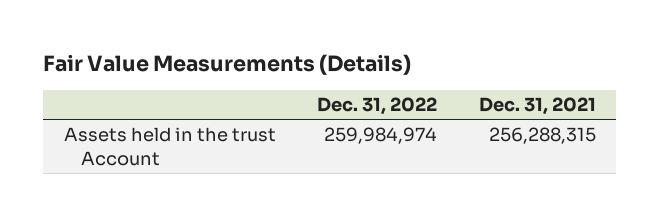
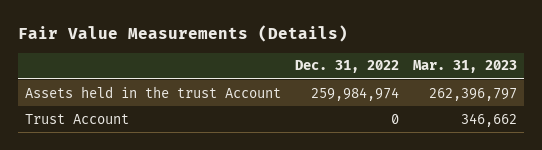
[478,96,596,115] Dec. 31, 2021 -> none
none -> [413,60,518,74] Mar. 31, 2023
none -> [25,113,130,124] Trust Account

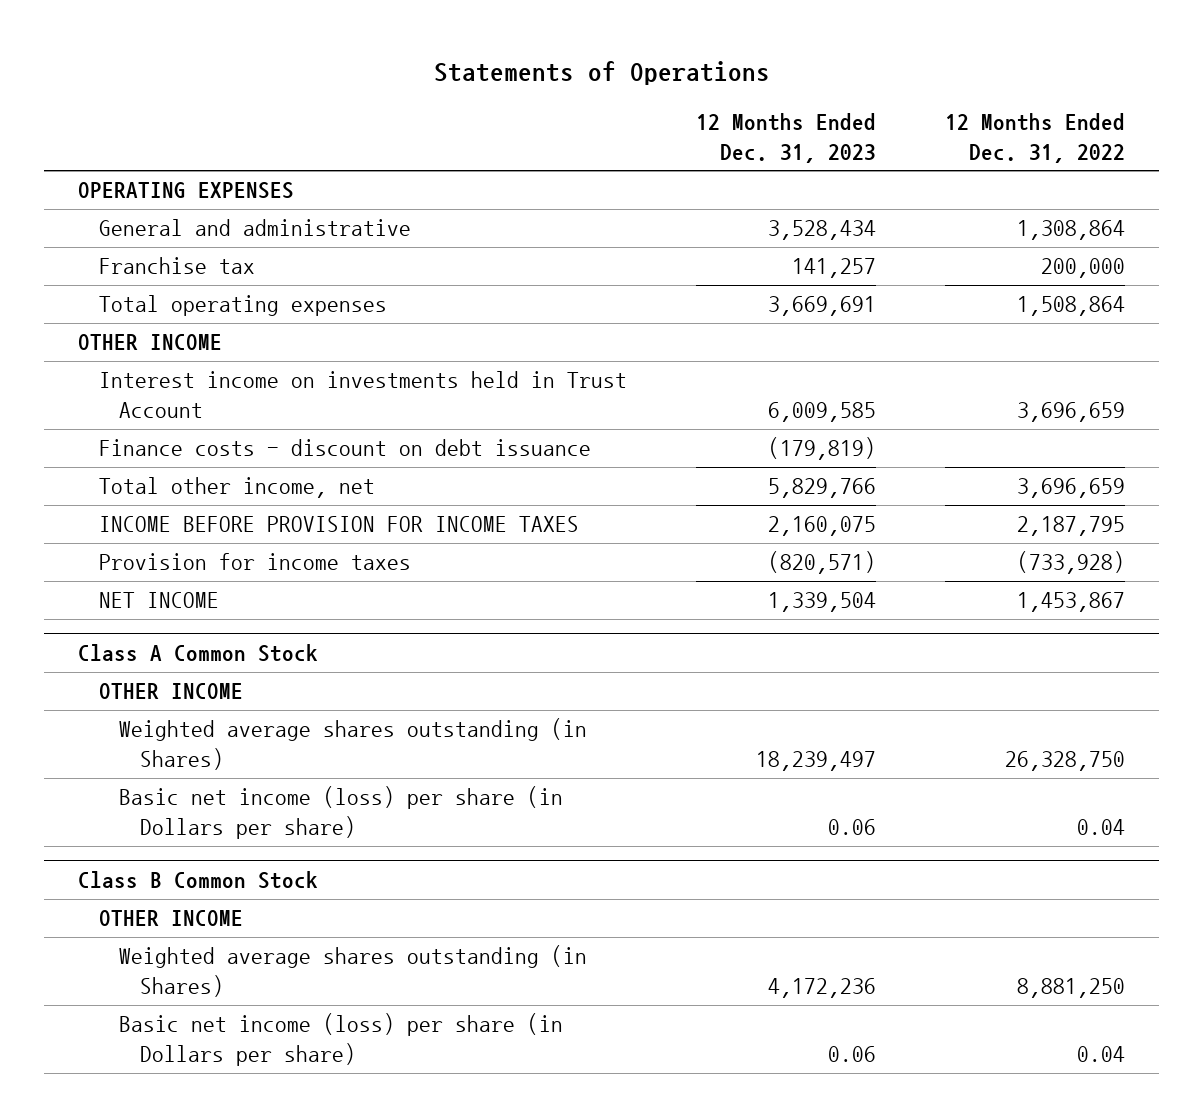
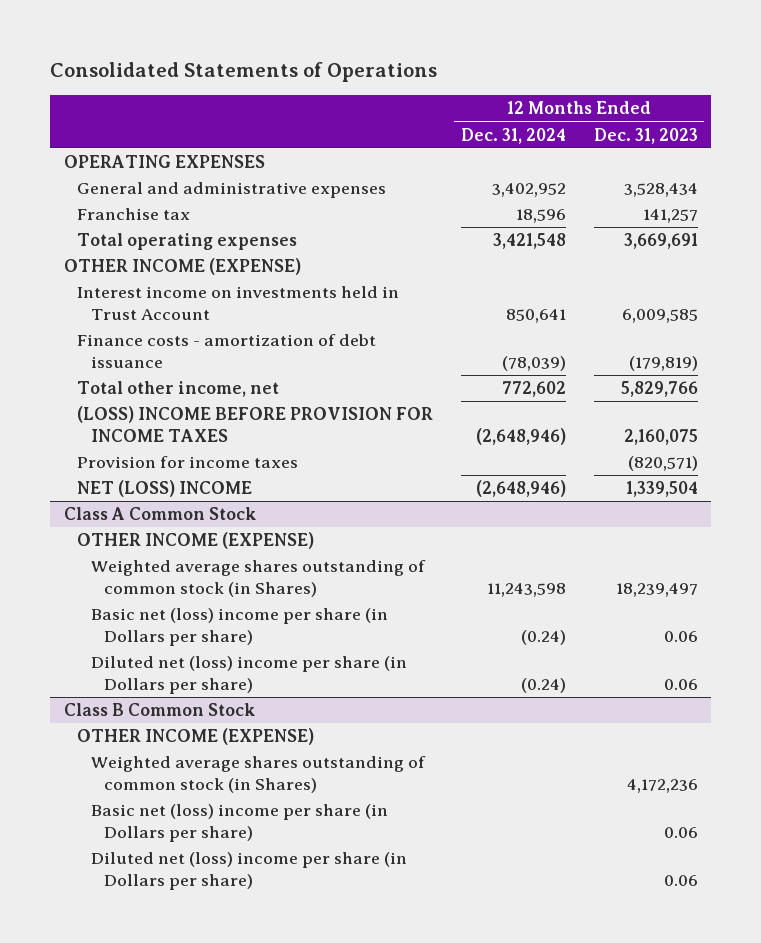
[433,60,770,85] Statements of Operations -> [49,62,437,83] Consolidated Statements of Operations
[944,112,1125,163] 12 Months Ended Dec. 31, 2022 -> none
none -> [460,127,566,144] Dec. 31, 2024
[98,219,411,237] General and administrative -> [77,182,387,199] General and administrative expenses
[78,334,223,351] OTHER INCOME -> [63,258,301,276] OTHER INCOME (EXPENSE)
[98,439,591,457] Finance costs - discount on debt issuance -> [77,334,377,369] Finance costs - amortization of debt issuance
[98,516,579,533] INCOME BEFORE PROVISION FOR INCOME TAXES -> [77,406,434,443] (LOSS) INCOME BEFORE PROVISION FOR INCOME TAXES
[98,592,219,609] NET INCOME -> [77,480,253,498] NET (LOSS) INCOME
[98,683,243,700] OTHER INCOME -> [77,532,315,550] OTHER INCOME (EXPENSE)
[119,718,588,771] Weighted average shares outstanding (in Shares) -> [90,560,426,598] Weighted average shares outstanding of common stock (in Shares)
[119,786,564,840] Basic net income (loss) per share (in Dollars per share) -> [90,608,388,647] Basic net (loss) income per share (in Dollars per share)
none -> [90,656,407,695] Diluted net (loss) income per share (in Dollars per share)
[98,910,243,927] OTHER INCOME -> [77,728,315,746] OTHER INCOME (EXPENSE)
[119,945,588,998] Weighted average shares outstanding (in Shares) -> [90,756,426,794] Weighted average shares outstanding of common stock (in Shares)
[119,1013,564,1067] Basic net income (loss) per share (in Dollars per share) -> [90,804,388,843] Basic net (loss) income per share (in Dollars per share)
none -> [90,852,407,891] Diluted net (loss) income per share (in Dollars per share)

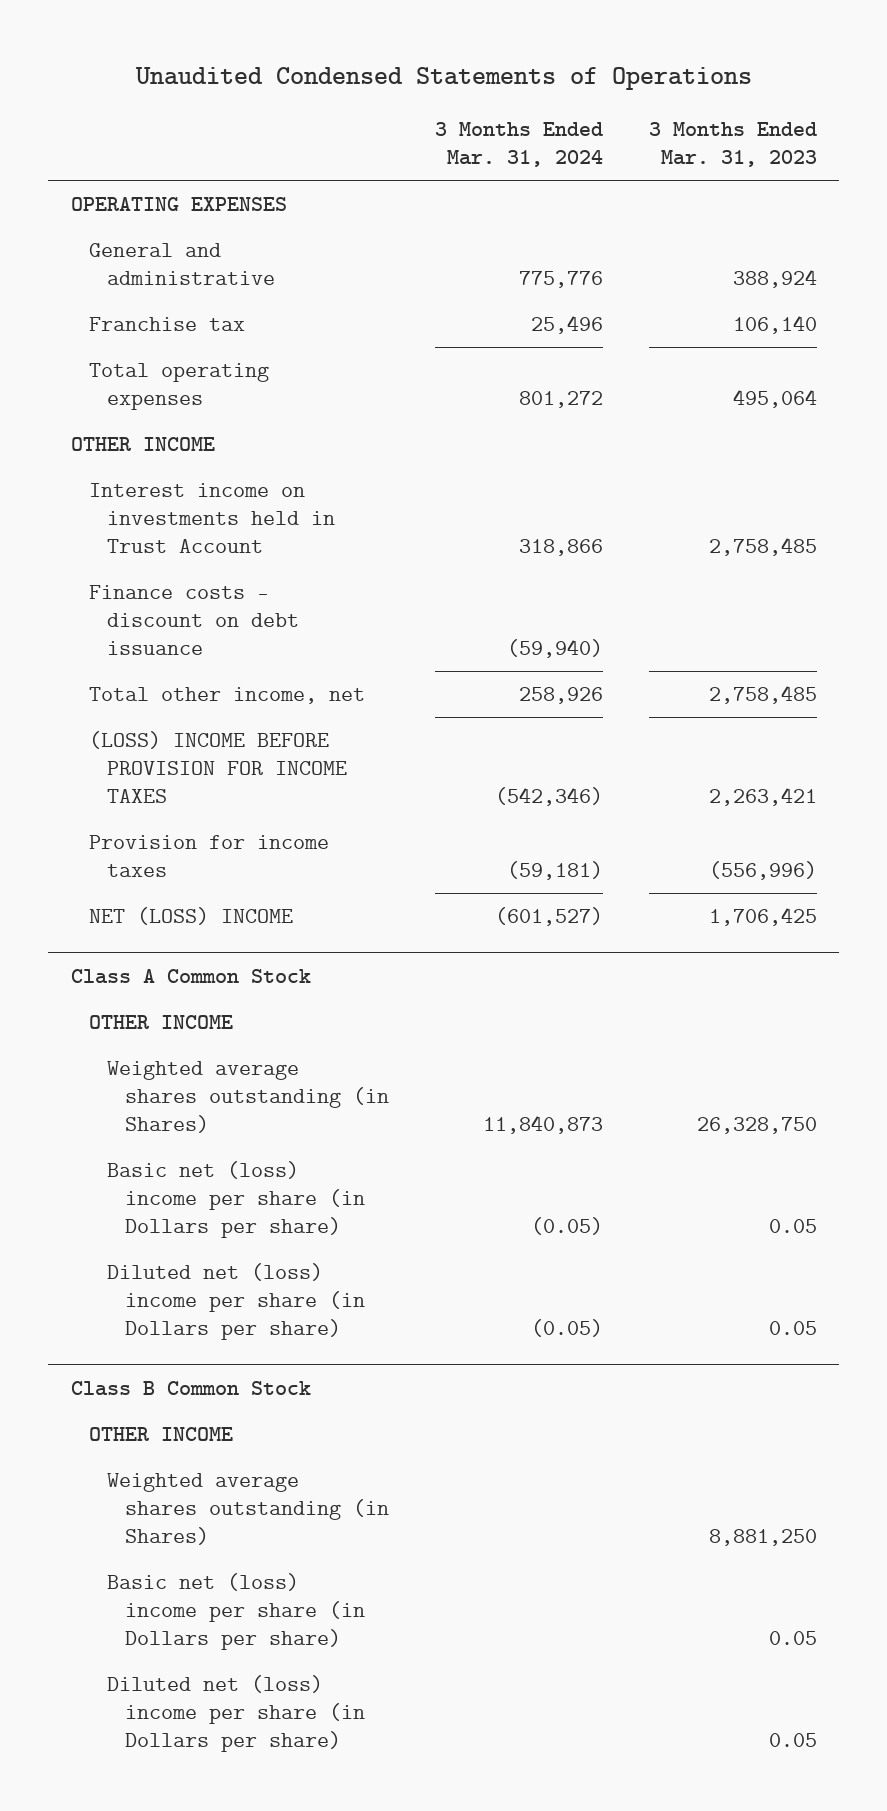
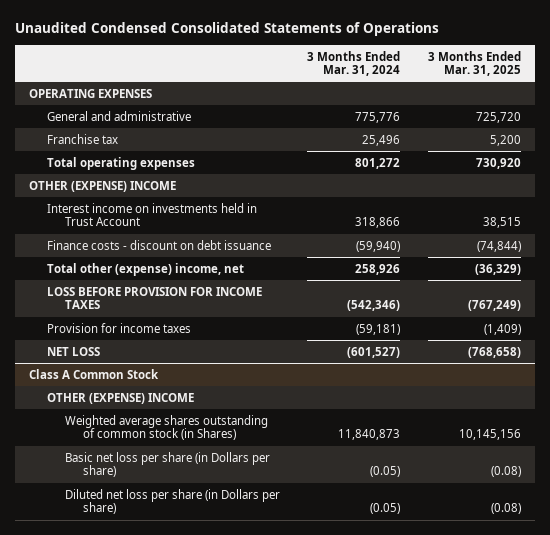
[134,66,752,90] Unaudited Condensed Statements of Operations -> [14,22,439,37] Unaudited Condensed Consolidated Statements of Operations
[648,122,817,168] 3 Months Ended Mar. 31, 2023 -> none
none -> [427,50,521,77] 3 Months Ended Mar. 31, 2025
[70,437,215,452] OTHER INCOME -> [28,180,176,192] OTHER (EXPENSE) INCOME
[88,687,365,705] Total other income, net -> [46,262,244,276] Total other (expense) income, net
[88,731,347,803] (LOSS) INCOME BEFORE PROVISION FOR INCOME TAXES -> [46,286,262,310] LOSS BEFORE PROVISION FOR INCOME TAXES
[88,907,293,926] NET (LOSS) INCOME -> [46,346,100,356] NET LOSS
[70,1380,311,1396] Class B Common Stock -> none
[88,1427,233,1442] OTHER INCOME -> none
[106,1473,389,1545] Weighted average shares outstanding (in Shares) -> none
[106,1573,365,1650] Basic net (loss) income per share (in Dollars per share) -> none
[106,1675,365,1752] Diluted net (loss) income per share (in Dollars per share) -> none
[88,1015,233,1030] OTHER INCOME -> [46,392,194,404] OTHER (EXPENSE) INCOME
[106,1061,389,1133] Weighted average shares outstanding (in Shares) -> [64,414,268,441] Weighted average shares outstanding of common stock (in Shares)
[106,1161,365,1238] Basic net (loss) income per share (in Dollars per share) -> [64,451,270,478] Basic net loss per share (in Dollars per share)
[106,1263,365,1340] Diluted net (loss) income per share (in Dollars per share) -> [64,488,280,515] Diluted net loss per share (in Dollars per share)

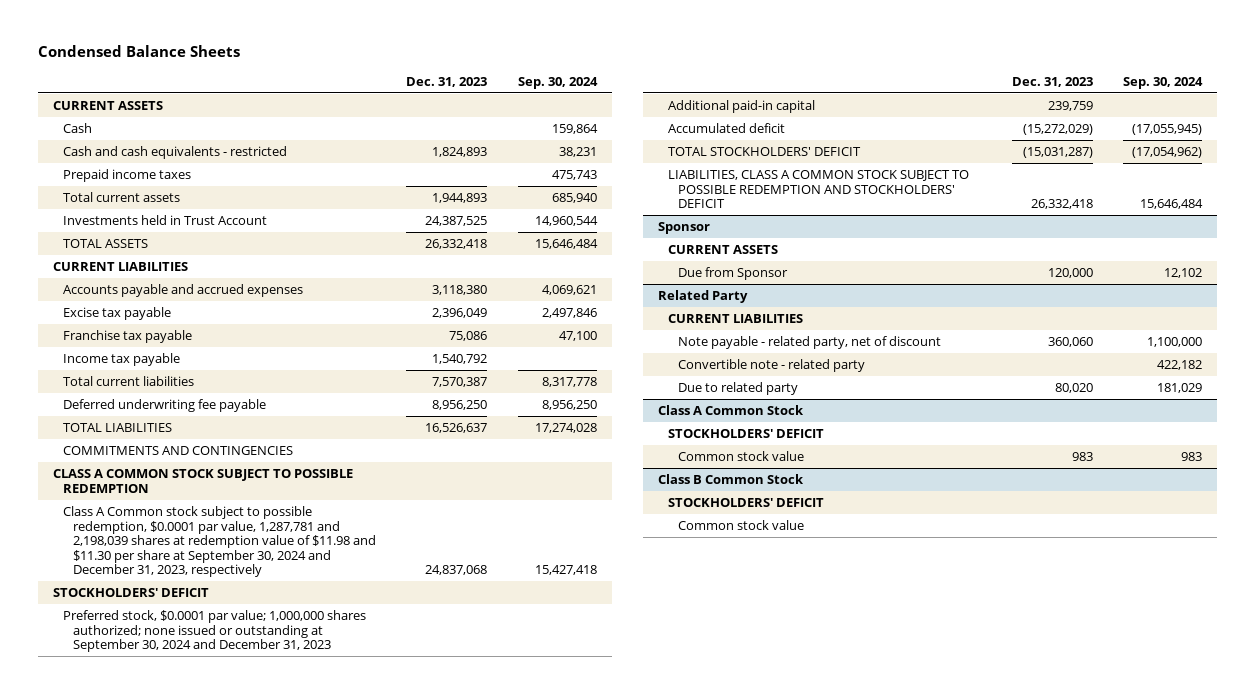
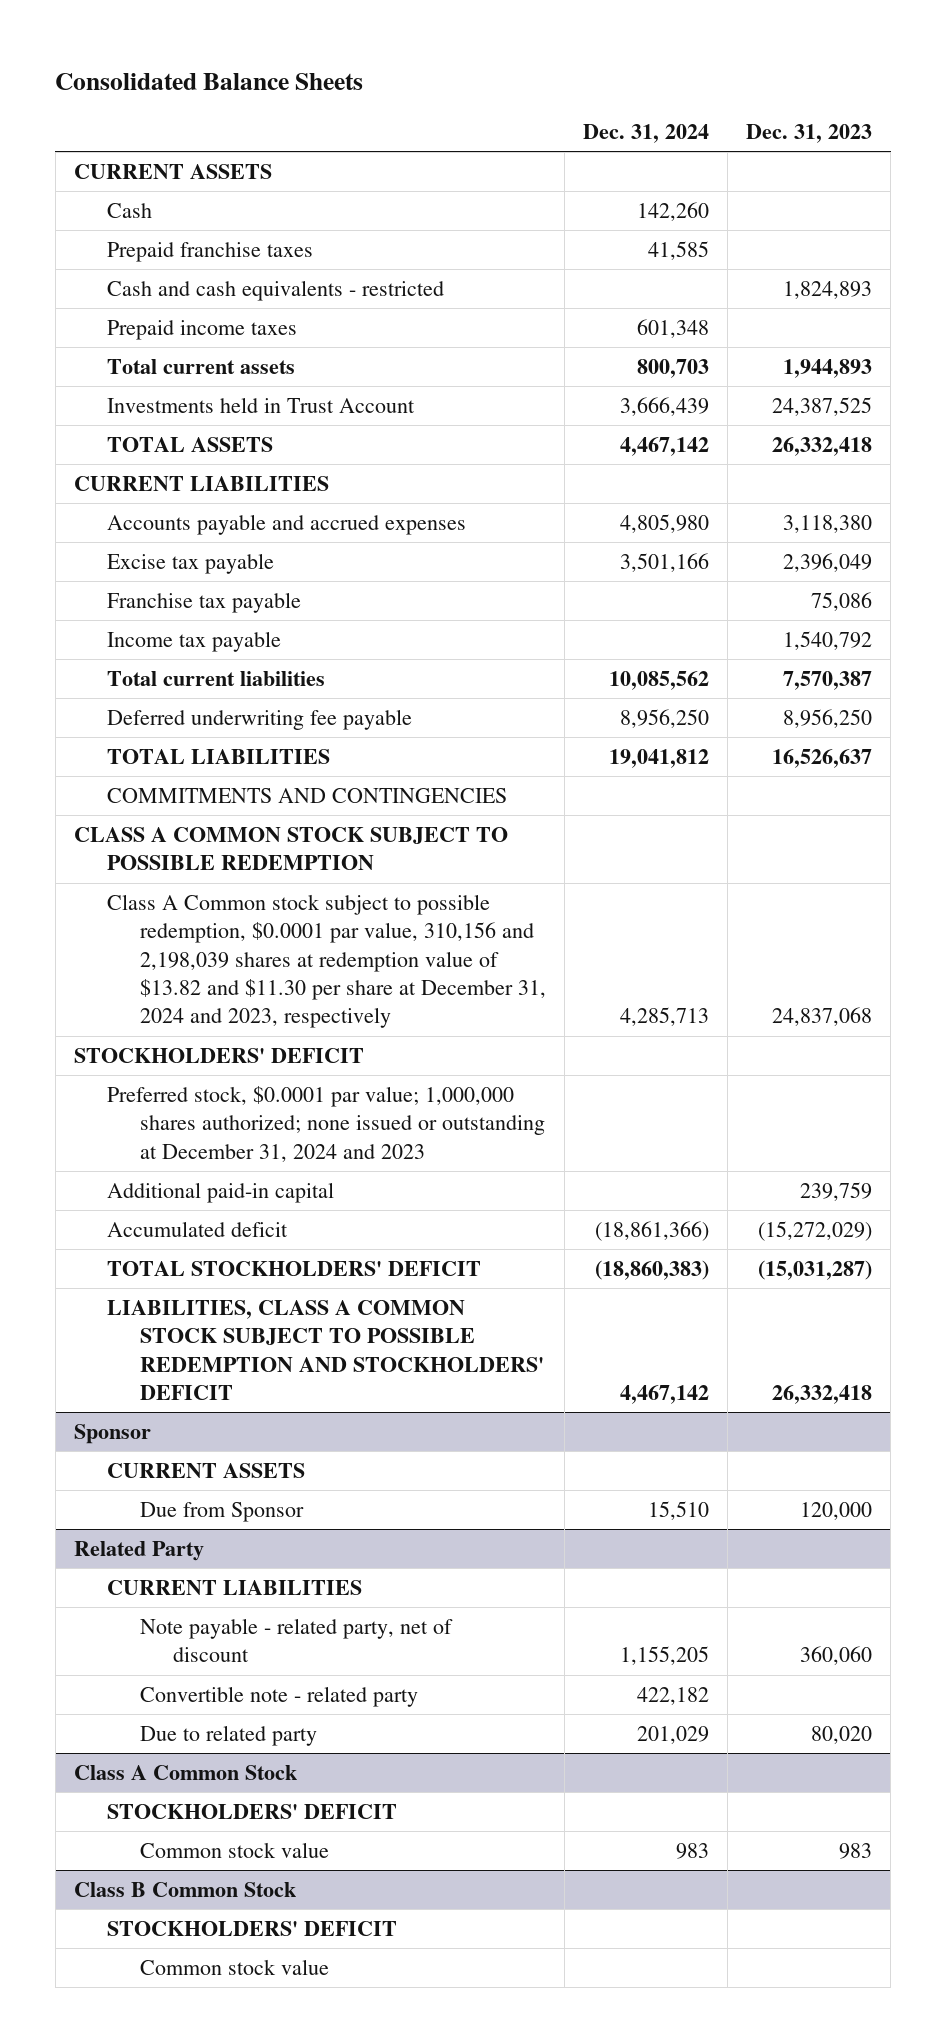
[37,45,240,58] Condensed Balance Sheets -> [55,72,364,90] Consolidated Balance Sheets
[517,76,598,89] Sep. 30, 2024 -> none
none -> [582,123,709,143] Dec. 31, 2024
none -> [106,242,313,263] Prepaid franchise taxes
[62,505,376,578] Class A Common stock subject to possible redemption, $0.0001 par value, 1,287,781 and 2,198,039 shares at redemption value of $11.98 and $11.30 per share at September 30, 2024 and December 31, 2023, respectively -> [106,894,546,1029] Class A Common stock subject to possible redemption, $0.0001 par value, 310,156 and 2,198,039 shares at redemption value of $13.82 and $11.30 per share at December 31, 2024 and 2023, respectively
[62,609,366,653] Preferred stock, $0.0001 par value; 1,000,000 shares authorized; none issued or outstanding at September 30, 2024 and December 31, 2023 -> [106,1086,545,1162] Preferred stock, $0.0001 par value; 1,000,000 shares authorized; none issued or outstanding at December 31, 2024 and 2023

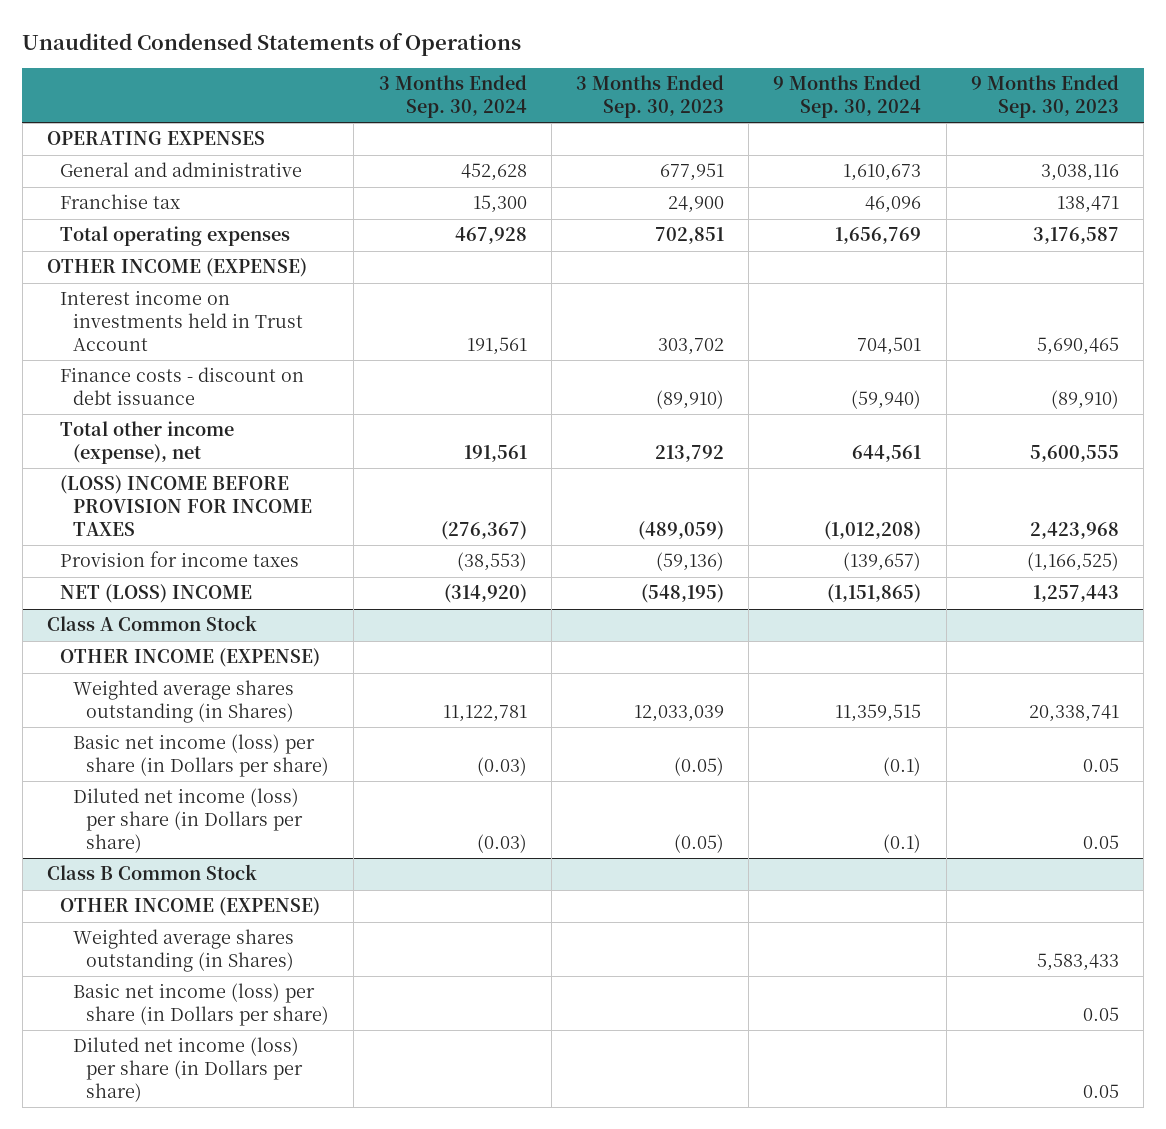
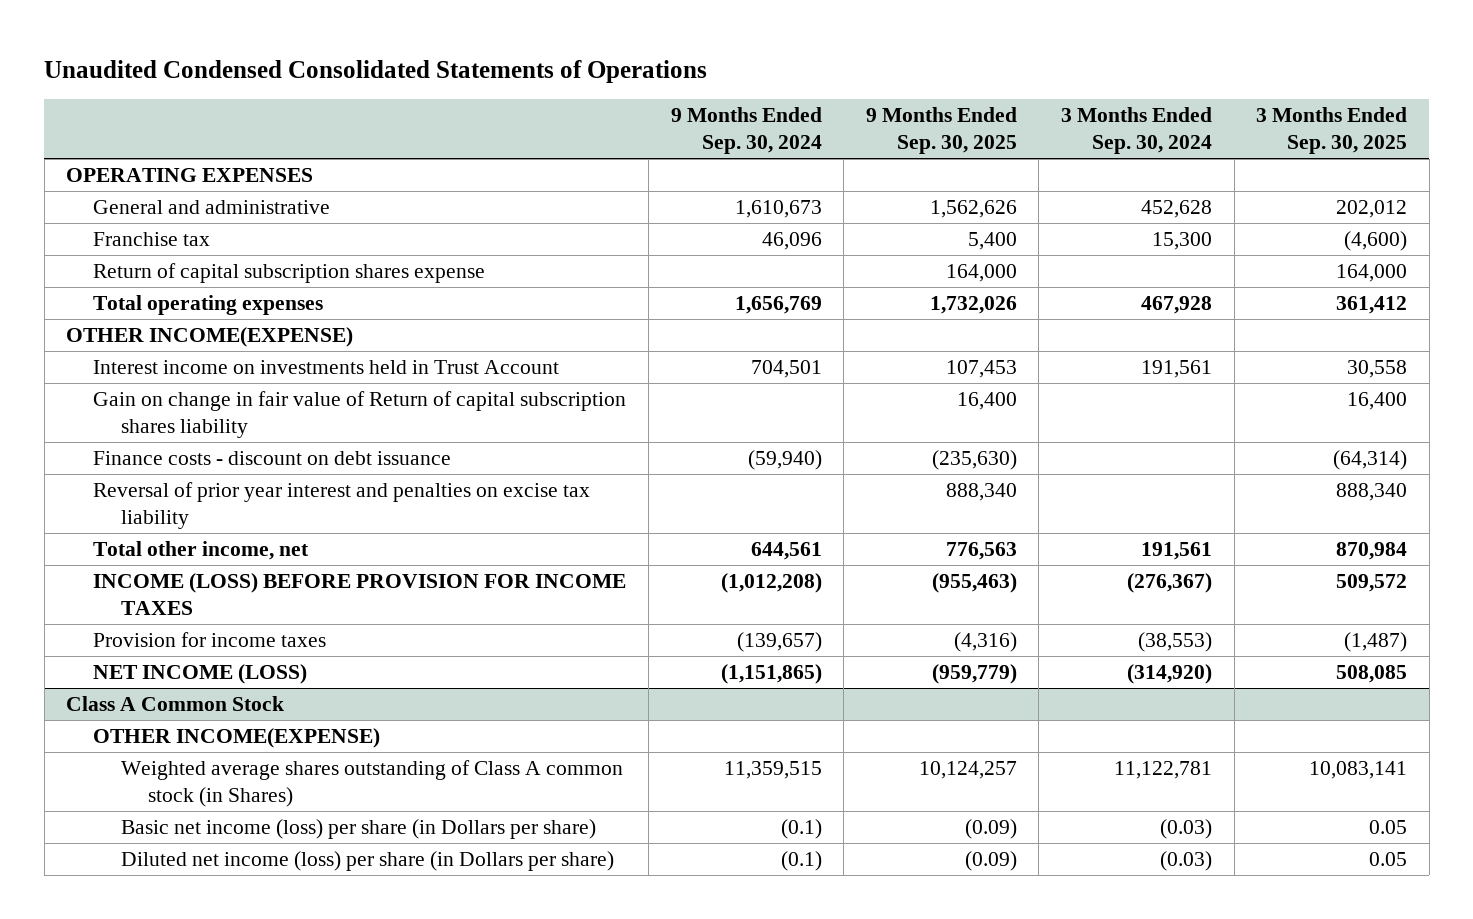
[22,33,522,57] Unaudited Condensed Statements of Operations -> [44,59,708,83] Unaudited Condensed Consolidated Statements of Operations
[576,75,725,119] 3 Months Ended Sep. 30, 2023 -> none
[970,75,1119,119] 9 Months Ended Sep. 30, 2023 -> none
none -> [865,107,1017,155] 9 Months Ended Sep. 30, 2025
none -> [1256,107,1408,155] 3 Months Ended Sep. 30, 2025
none -> [93,263,486,284] Return of capital subscription shares expense
[46,258,307,278] OTHER INCOME (EXPENSE) -> [66,327,354,348] OTHER INCOME(EXPENSE)
none -> [93,391,627,438] Gain on change in fair value of Return of capital subscription shares liability
none -> [93,482,591,529] Reversal of prior year interest and penalties on excise tax liability
[60,421,235,464] Total other income (expense), net -> [93,541,310,561] Total other income, net
[60,475,313,536] (LOSS) INCOME BEFORE PROVISION FOR INCOME TAXES -> [93,573,627,615] INCOME (LOSS) BEFORE PROVISION FOR INCOME TAXES
[60,584,253,604] NET (LOSS) INCOME -> [93,664,308,685] NET INCOME (LOSS)
[60,648,321,668] OTHER INCOME (EXPENSE) -> [93,728,381,749] OTHER INCOME(EXPENSE)
[73,680,295,723] Weighted average shares outstanding (in Shares) -> [120,760,623,807] Weighted average shares outstanding of Class A common stock (in Shares)
[46,864,257,881] Class B Common Stock -> none
[60,897,321,917] OTHER INCOME (EXPENSE) -> none
[73,929,295,972] Weighted average shares outstanding (in Shares) -> none
[73,983,330,1026] Basic net income (loss) per share (in Dollars per share) -> none
[73,1037,304,1102] Diluted net income (loss) per share (in Dollars per share) -> none

